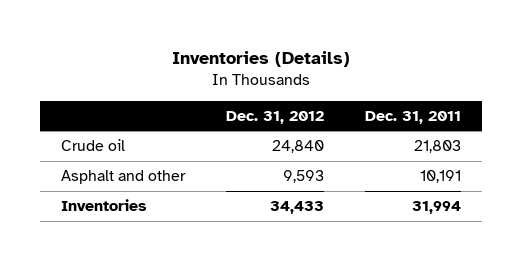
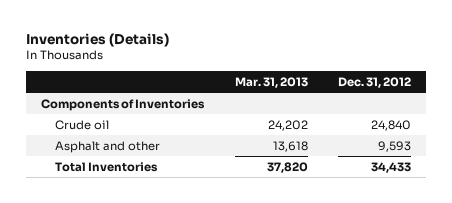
[365,110,462,124] Dec. 31, 2011 -> none
none -> [234,76,308,88] Mar. 31, 2013
none -> [41,98,206,111] Components of Inventories
[60,199,147,212] Inventories -> [54,161,158,172] Total Inventories

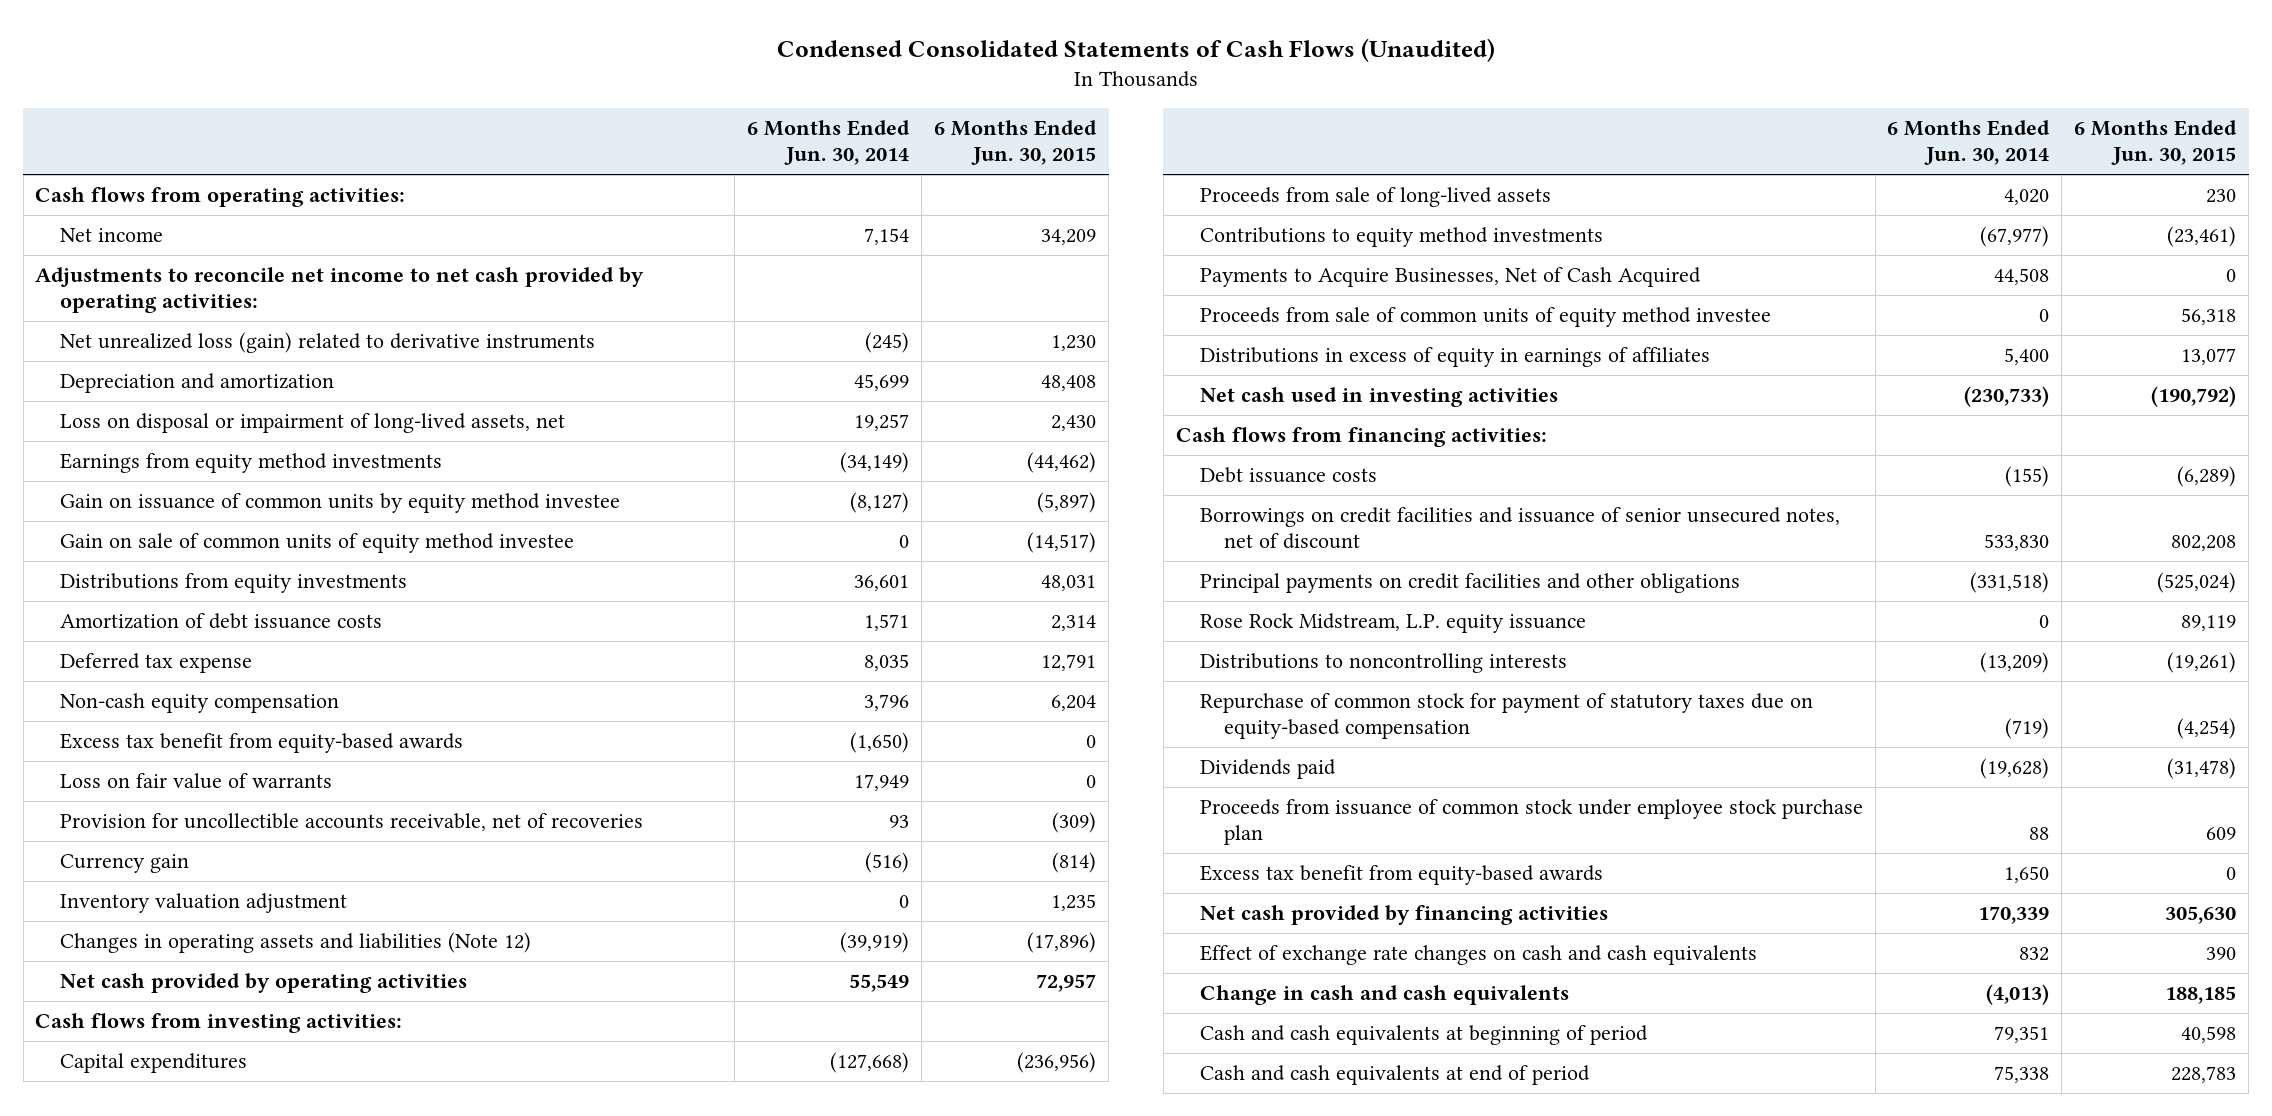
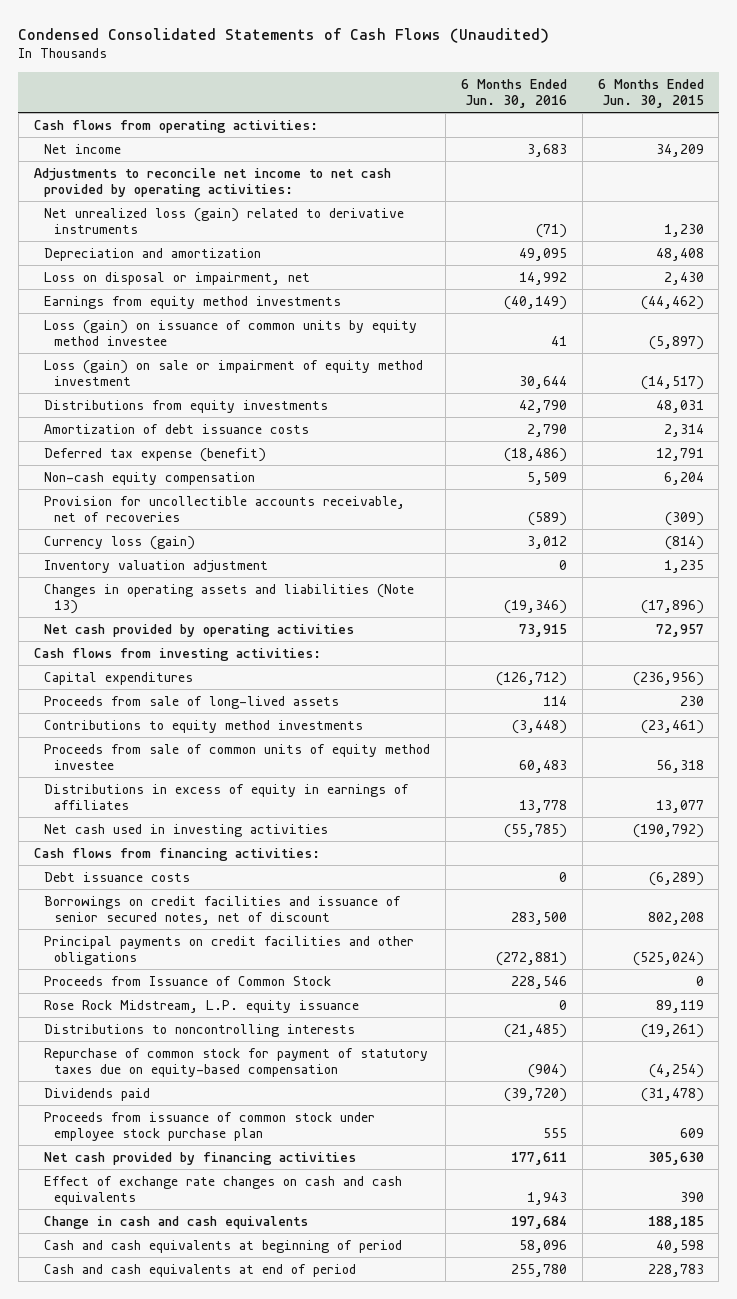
[747,120,911,166] 6 Months Ended Jun. 30, 2014 -> none
none -> [460,79,567,108] 6 Months Ended Jun. 30, 2016
[59,413,565,434] Loss on disposal or impairment of long-lived assets, net -> [43,271,310,285] Loss on disposal or impairment, net
[59,493,620,514] Gain on issuance of common units by equity method investee -> [43,319,417,346] Loss (gain) on issuance of common units by equity method investee
[59,533,574,554] Gain on sale of common units of equity method investee -> [43,359,423,386] Loss (gain) on sale or impairment of equity method investment
[59,653,252,674] Deferred tax expense -> [43,447,266,462] Deferred tax expense (benefit)
[59,733,463,754] Excess tax benefit from equity-based awards -> none
[59,773,332,790] Loss on fair value of warrants -> none
[59,854,189,874] Currency gain -> [43,535,195,550] Currency loss (gain)
[59,932,531,954] Changes in operating assets and liabilities (Note 12) -> [43,583,414,614] Changes in operating assets and liabilities (Note 13)
[1199,267,1701,288] Payments to Acquire Businesses, Net of Cash Acquired -> none
[1199,507,1840,550] Borrowings on credit facilities and issuance of senior unsecured notes, net of discount -> [43,895,401,925] Borrowings on credit facilities and issuance of senior secured notes, net of discount
none -> [43,975,331,986] Proceeds from Issuance of Common Stock
[1199,865,1603,886] Excess tax benefit from equity-based awards -> none

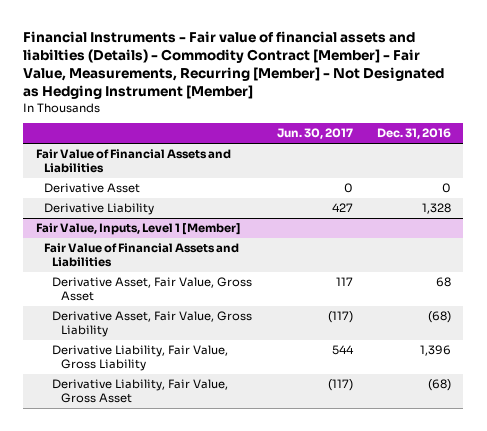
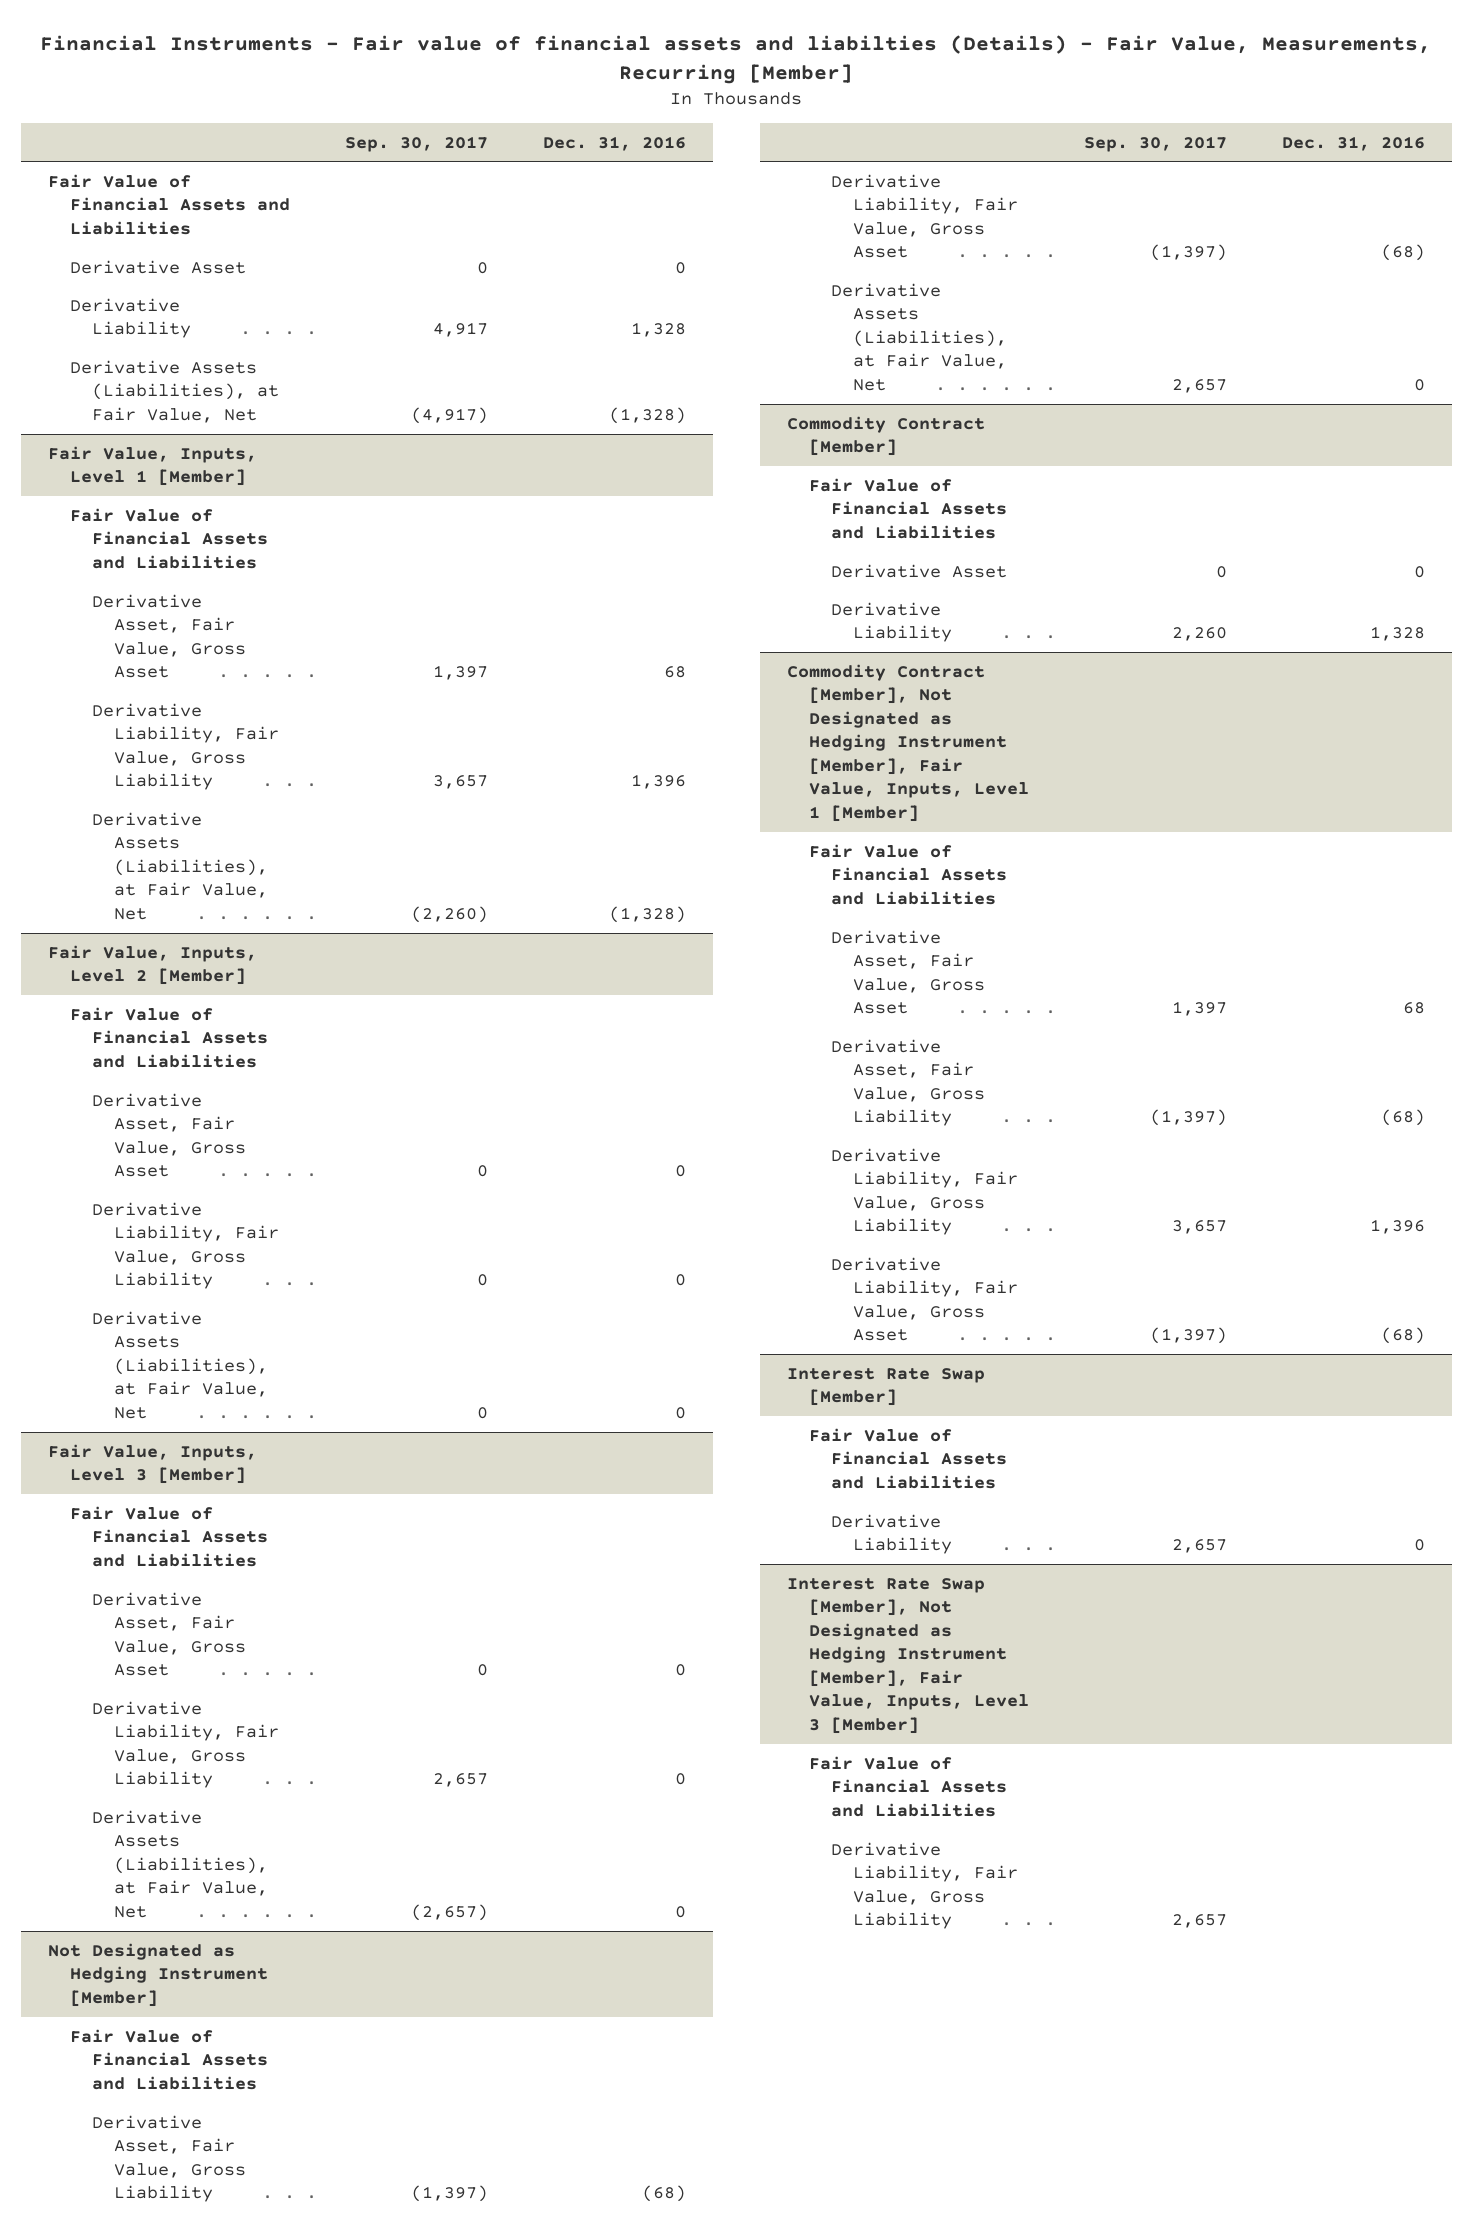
[23,30,445,99] Financial Instruments - Fair value of financial assets and liabilties (Details) - Commodity Contract [Member] - Fair Value, Measurements, Recurring [Member] - Not Designated as Hedging Instrument [Member] -> [40,34,1432,84] Financial Instruments - Fair value of financial assets and liabilties (Details) - Fair Value, Measurements, Recurring [Member]
[276,128,353,140] Jun. 30, 2017 -> none
none -> [344,135,488,152] Sep. 30, 2017
none -> [70,359,279,423] Derivative Assets (Liabilities), at Fair Value, Net
none -> [91,702,279,791] Derivative Liability, Fair Value, Gross Liability
none -> [91,811,268,920] Derivative Assets (Liabilities), at Fair Value, Net
none -> [48,944,258,986] Fair Value, Inputs, Level 2 [Member]
none -> [70,1006,268,1068] Fair Value of Financial Assets and Liabilities
none -> [91,1092,246,1178] Derivative Asset, Fair Value, Gross Asset
none -> [91,1201,279,1290] Derivative Liability, Fair Value, Gross Liability
none -> [91,1310,268,1419] Derivative Assets (Liabilities), at Fair Value, Net
none -> [48,1443,258,1485] Fair Value, Inputs, Level 3 [Member]
none -> [70,1505,268,1567] Fair Value of Financial Assets and Liabilities
none -> [91,1591,246,1677] Derivative Asset, Fair Value, Gross Asset
none -> [91,1700,279,1789] Derivative Liability, Fair Value, Gross Liability
none -> [91,1809,268,1918] Derivative Assets (Liabilities), at Fair Value, Net
none -> [48,1942,269,2007] Not Designated as Hedging Instrument [Member]
none -> [70,2028,268,2090] Fair Value of Financial Assets and Liabilities
none -> [830,173,1018,259] Derivative Liability, Fair Value, Gross Asset
none -> [830,282,1007,391] Derivative Assets (Liabilities), at Fair Value, Net
none -> [787,415,986,457] Commodity Contract [Member]
none -> [809,477,1007,539] Fair Value of Financial Assets and Liabilities
none -> [830,563,1007,578] Derivative Asset
none -> [830,601,952,643] Derivative Liability
none -> [787,663,1030,822] Commodity Contract [Member], Not Designated as Hedging Instrument [Member], Fair Value, Inputs, Level 1 [Member]
none -> [809,843,1007,905] Fair Value of Financial Assets and Liabilities
none -> [830,929,985,1015] Derivative Asset, Fair Value, Gross Asset
none -> [830,1038,985,1127] Derivative Asset, Fair Value, Gross Liability
none -> [787,1367,986,1407] Interest Rate Swap [Member]
none -> [809,1427,1007,1489] Fair Value of Financial Assets and Liabilities
none -> [830,1513,952,1555] Derivative Liability
none -> [787,1577,1030,1734] Interest Rate Swap [Member], Not Designated as Hedging Instrument [Member], Fair Value, Inputs, Level 3 [Member]
none -> [809,1755,1007,1817] Fair Value of Financial Assets and Liabilities
none -> [830,1841,1018,1930] Derivative Liability, Fair Value, Gross Liability

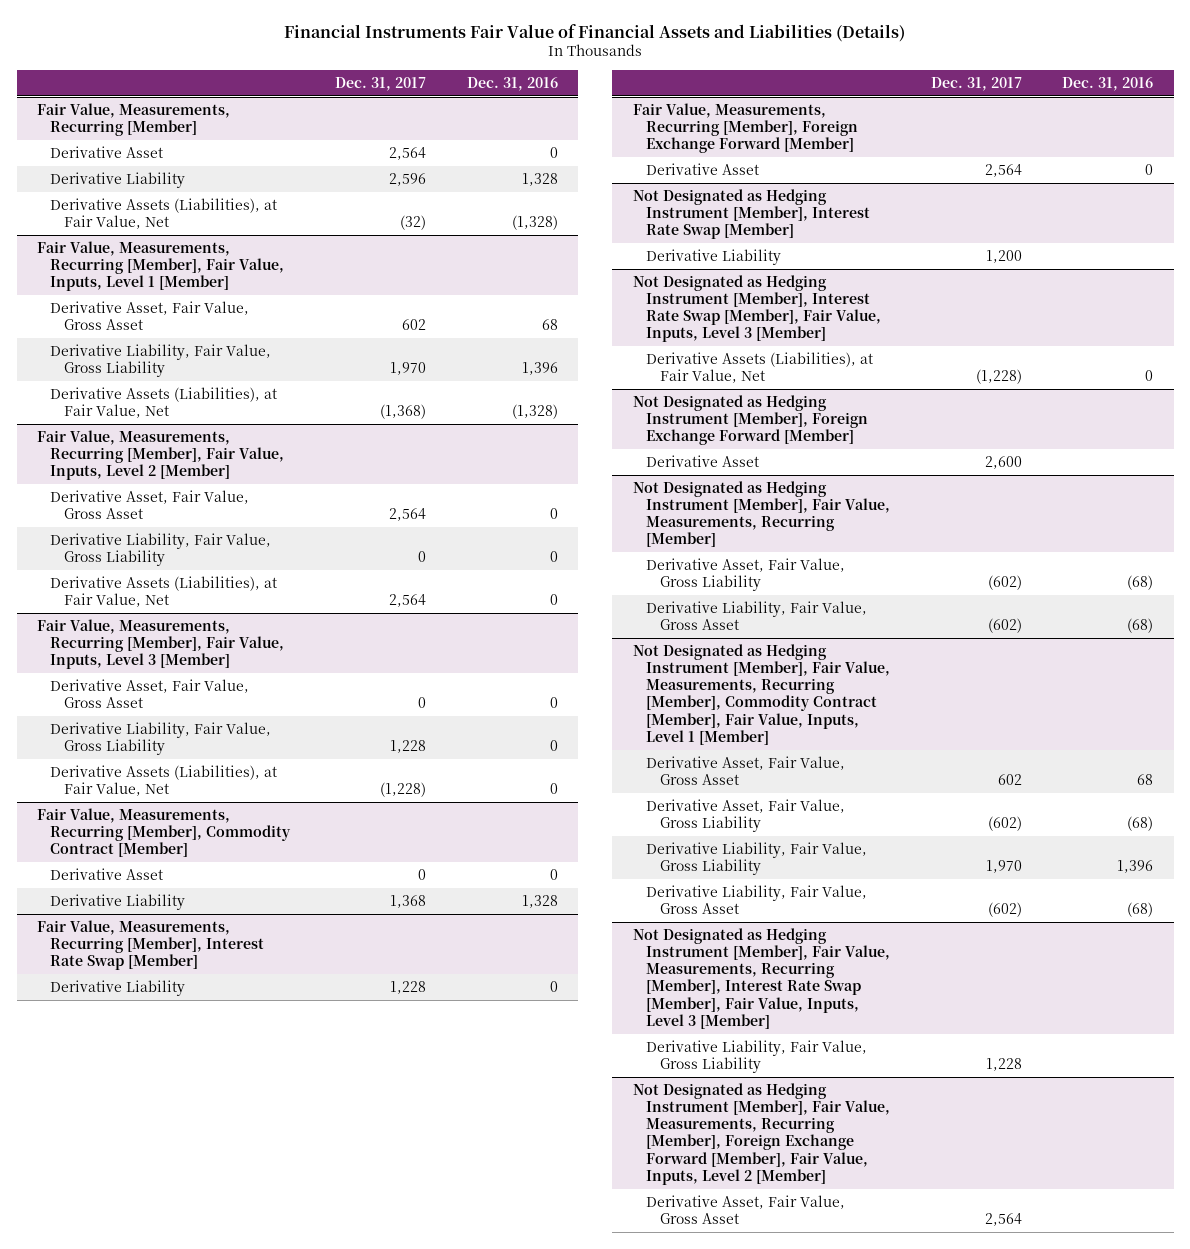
[40,34,1432,84] Financial Instruments - Fair value of financial assets and liabilties (Details) - Fair Value, Measurements, Recurring [Member] -> [284,23,906,42] Financial Instruments Fair Value of Financial Assets and Liabilities (Details)
[344,135,488,152] Sep. 30, 2017 -> none
none -> [335,77,427,92] Dec. 31, 2017
[48,173,291,235] Fair Value of Financial Assets and Liabilities -> none
none -> [36,102,230,137] Fair Value, Measurements, Recurring [Member]
[70,507,268,569] Fair Value of Financial Assets and Liabilities -> none
[48,445,258,487] Fair Value, Inputs, Level 1 [Member] -> [36,240,285,292] Fair Value, Measurements, Recurring [Member], Fair Value, Inputs, Level 1 [Member]
[70,1006,268,1068] Fair Value of Financial Assets and Liabilities -> none
[48,944,258,986] Fair Value, Inputs, Level 2 [Member] -> [36,429,285,481] Fair Value, Measurements, Recurring [Member], Fair Value, Inputs, Level 2 [Member]
[70,1505,268,1567] Fair Value of Financial Assets and Liabilities -> none
[48,1443,258,1485] Fair Value, Inputs, Level 3 [Member] -> [36,618,285,670] Fair Value, Measurements, Recurring [Member], Fair Value, Inputs, Level 3 [Member]
[48,1942,269,2007] Not Designated as Hedging Instrument [Member] -> none
[70,2028,268,2090] Fair Value of Financial Assets and Liabilities -> none
[91,2114,246,2203] Derivative Asset, Fair Value, Gross Liability -> none
[830,173,1018,259] Derivative Liability, Fair Value, Gross Asset -> none
[830,282,1007,391] Derivative Assets (Liabilities), at Fair Value, Net -> none
[787,415,986,457] Commodity Contract [Member] -> none
[809,477,1007,539] Fair Value of Financial Assets and Liabilities -> none
none -> [36,807,292,858] Fair Value, Measurements, Recurring [Member], Commodity Contract [Member]
[809,843,1007,905] Fair Value of Financial Assets and Liabilities -> none
none -> [36,919,265,971] Fair Value, Measurements, Recurring [Member], Interest Rate Swap [Member]
none -> [50,979,186,996] Derivative Liability
none -> [632,102,859,154] Fair Value, Measurements, Recurring [Member], Foreign Exchange Forward [Member]
none -> [646,162,760,175] Derivative Asset
none -> [632,188,871,240] Not Designated as Hedging Instrument [Member], Interest Rate Swap [Member]
none -> [646,248,782,265] Derivative Liability
none -> [632,274,882,343] Not Designated as Hedging Instrument [Member], Interest Rate Swap [Member], Fair Value, Inputs, Level 3 [Member]
none -> [646,351,874,384] Derivative Assets (Liabilities), at Fair Value, Net
none -> [632,394,869,446] Not Designated as Hedging Instrument [Member], Foreign Exchange Forward [Member]
none -> [646,454,760,467] Derivative Asset
none -> [632,480,891,548] Not Designated as Hedging Instrument [Member], Fair Value, Measurements, Recurring [Member]
none -> [646,557,846,592] Derivative Asset, Fair Value, Gross Liability
none -> [646,600,868,631] Derivative Liability, Fair Value, Gross Asset
[787,663,1030,822] Commodity Contract [Member], Not Designated as Hedging Instrument [Member], Fair Value, Inputs, Level 1 [Member] -> [632,643,891,745] Not Designated as Hedging Instrument [Member], Fair Value, Measurements, Recurring [Member], Commodity Contract [Member], Fair Value, Inputs, Level 1 [Member]
[787,1367,986,1407] Interest Rate Swap [Member] -> none
[809,1427,1007,1489] Fair Value of Financial Assets and Liabilities -> none
[830,1513,952,1555] Derivative Liability -> none
[809,1755,1007,1817] Fair Value of Financial Assets and Liabilities -> none
[787,1577,1030,1734] Interest Rate Swap [Member], Not Designated as Hedging Instrument [Member], Fair Value, Inputs, Level 3 [Member] -> [632,927,891,1029] Not Designated as Hedging Instrument [Member], Fair Value, Measurements, Recurring [Member], Interest Rate Swap [Member], Fair Value, Inputs, Level 3 [Member]
none -> [632,1082,891,1185] Not Designated as Hedging Instrument [Member], Fair Value, Measurements, Recurring [Member], Foreign Exchange Forward [Member], Fair Value, Inputs, Level 2 [Member]
none -> [646,1194,846,1225] Derivative Asset, Fair Value, Gross Asset

